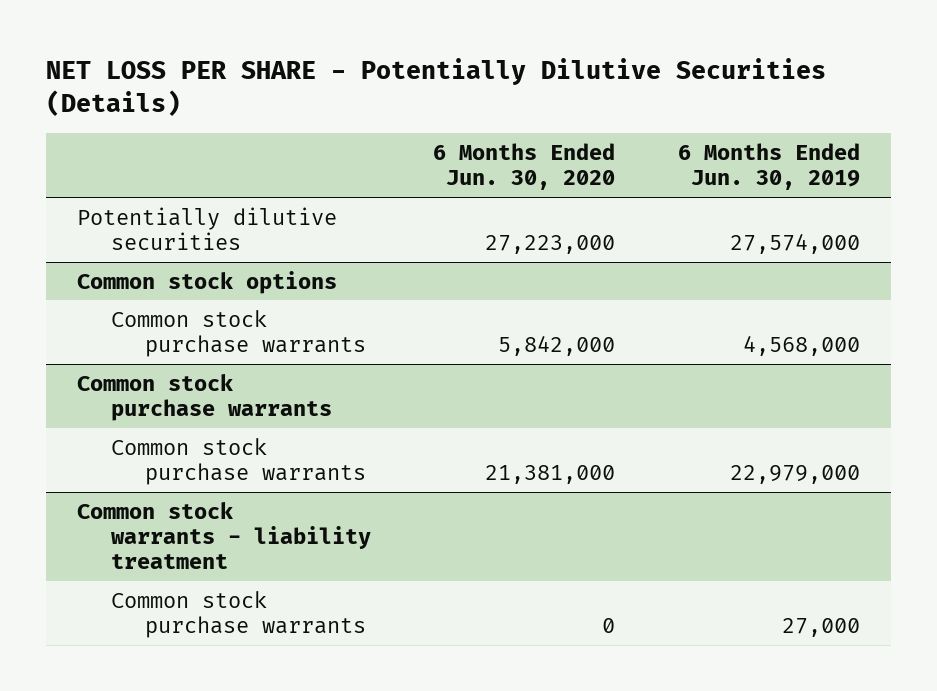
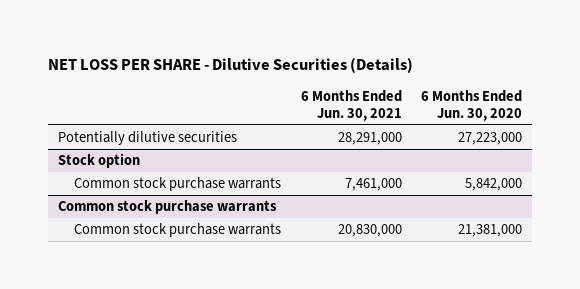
[46,58,827,117] NET LOSS PER SHARE - Potentially Dilutive Securities (Details) -> [48,57,414,74] NET LOSS PER SHARE - Dilutive Securities (Details)
[677,143,860,191] 6 Months Ended Jun. 30, 2019 -> none
none -> [300,90,402,122] 6 Months Ended Jun. 30, 2021
[77,270,338,294] Common stock options -> [57,153,140,169] Stock option
[77,501,372,570] Common stock warrants - liability treatment -> none
[111,590,366,638] Common stock purchase warrants -> none

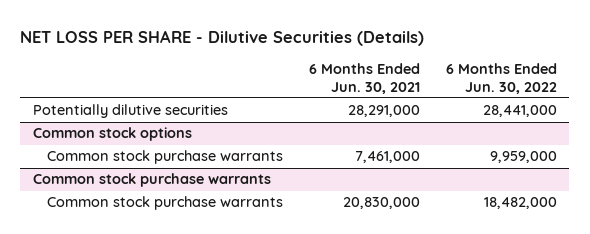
[421,90,523,122] 6 Months Ended Jun. 30, 2020 -> none
none -> [445,62,557,94] 6 Months Ended Jun. 30, 2022
[57,153,140,169] Stock option -> [33,127,193,142] Common stock options

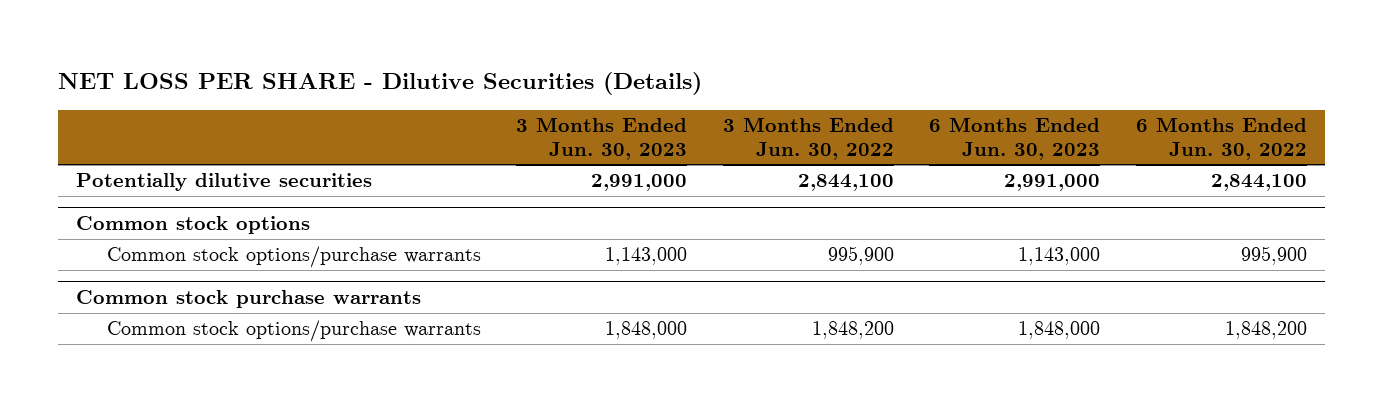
[309,62,421,94] 6 Months Ended Jun. 30, 2021 -> none
none -> [516,117,688,160] 3 Months Ended Jun. 30, 2023
none -> [722,117,894,160] 3 Months Ended Jun. 30, 2022
none -> [929,117,1101,160] 6 Months Ended Jun. 30, 2023
[482,105,557,118] 28,441,000 -> [1210,174,1307,192] 2,844,100
[47,150,284,165] Common stock purchase warrants -> [106,246,481,269] Common stock options/purchase warrants
[489,151,557,164] 9,959,000 -> [1240,246,1307,266] 995,900
[47,196,284,211] Common stock purchase warrants -> [106,320,481,343] Common stock options/purchase warrants
[483,197,557,210] 18,482,000 -> [1224,321,1307,340] 1,848,200

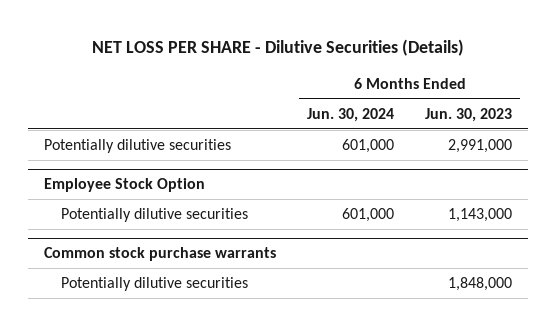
[516,117,688,160] 3 Months Ended Jun. 30, 2023 -> none
[722,117,894,160] 3 Months Ended Jun. 30, 2022 -> none
[1135,117,1307,160] 6 Months Ended Jun. 30, 2022 -> none
none -> [307,107,395,122] Jun. 30, 2024
[75,216,310,235] Common stock options -> [44,178,206,193] Employee Stock Option
[106,246,481,269] Common stock options/purchase warrants -> [61,208,249,223] Potentially dilutive securities
[106,320,481,343] Common stock options/purchase warrants -> [61,277,249,292] Potentially dilutive securities

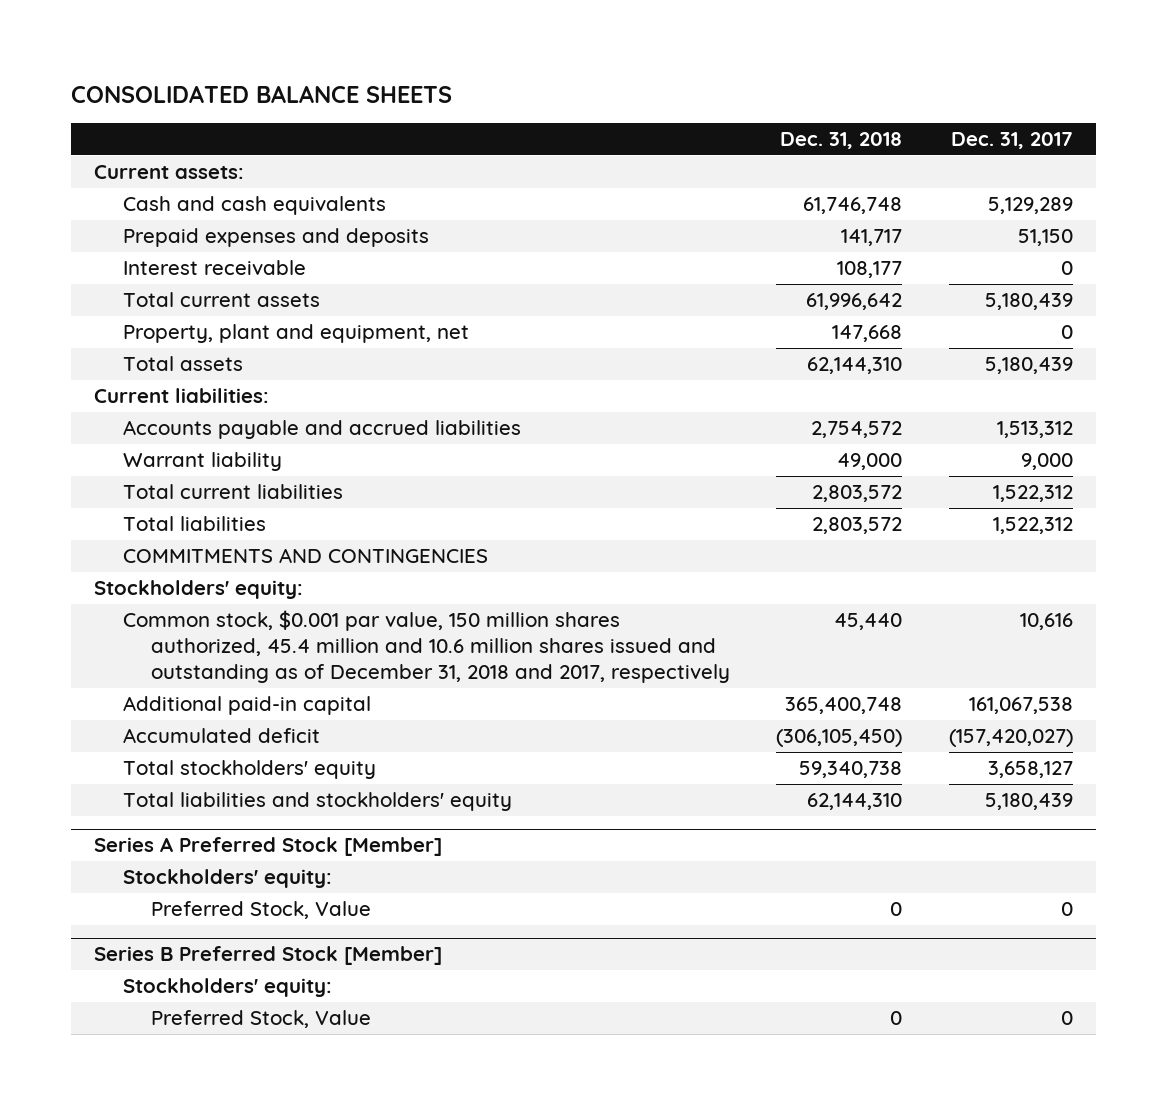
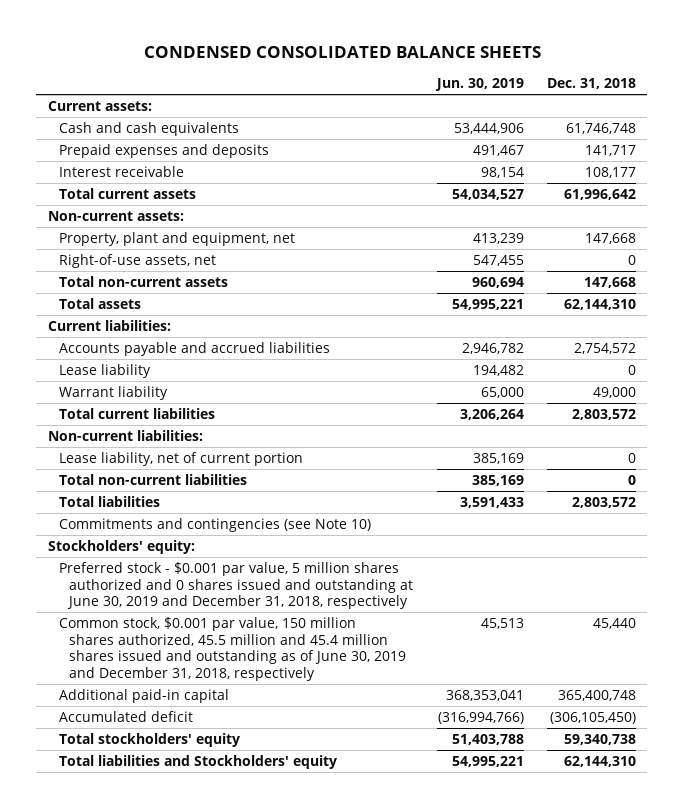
[70,84,452,103] CONSOLIDATED BALANCE SHEETS -> [143,46,541,59] CONDENSED CONSOLIDATED BALANCE SHEETS
[950,132,1073,150] Dec. 31, 2017 -> none
none -> [434,78,524,92] Jun. 30, 2019
none -> [47,211,184,222] Non-current assets:
none -> [58,254,216,269] Right-of-use assets, net
none -> [58,276,228,288] Total non-current assets
none -> [58,364,151,379] Lease liability
none -> [47,430,203,442] Non-current liabilities:
none -> [58,452,303,467] Lease liability, net of current portion
none -> [58,474,247,486] Total non-current liabilities
[122,548,488,564] COMMITMENTS AND CONTINGENCIES -> [58,518,371,533] Commitments and contingencies (see Note 10)
none -> [58,562,414,610] Preferred stock - $0.001 par value, 5 million shares authorized and 0 shares issued and outstanding at June 30, 2019 and December 31, 2018, respectively
[122,610,731,684] Common stock, $0.001 par value, 150 million shares authorized, 45.4 million and 10.6 million shares issued and outstanding as of December 31, 2018 and 2017, respectively -> [58,617,407,681] Common stock, $0.001 par value, 150 million shares authorized, 45.5 million and 45.4 million shares issued and outstanding as of June 30, 2019 and December 31, 2018, respectively
[93,837,442,857] Series A Preferred Stock [Member] -> none
[122,869,332,889] Stockholders' equity: -> none
[151,901,372,920] Preferred Stock, Value -> none
[93,946,442,966] Series B Preferred Stock [Member] -> none
[122,978,332,998] Stockholders' equity: -> none
[151,1010,372,1029] Preferred Stock, Value -> none
[122,792,512,812] Total liabilities and stockholders' equity -> [58,755,337,770] Total liabilities and Stockholders' equity

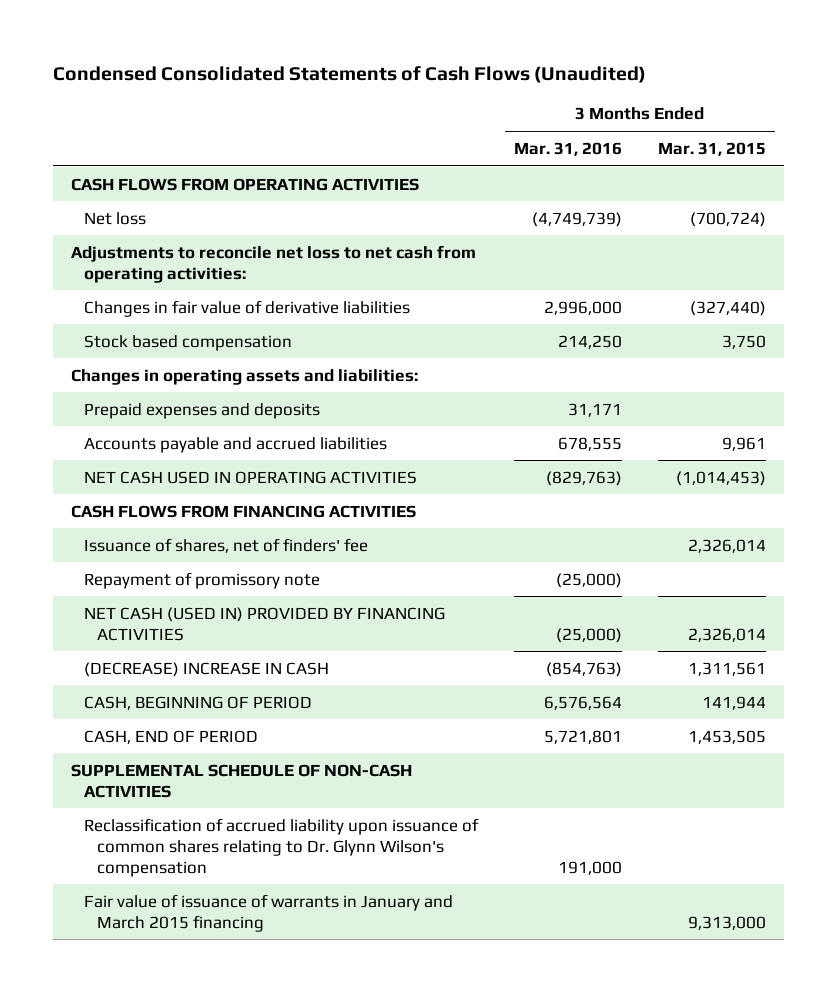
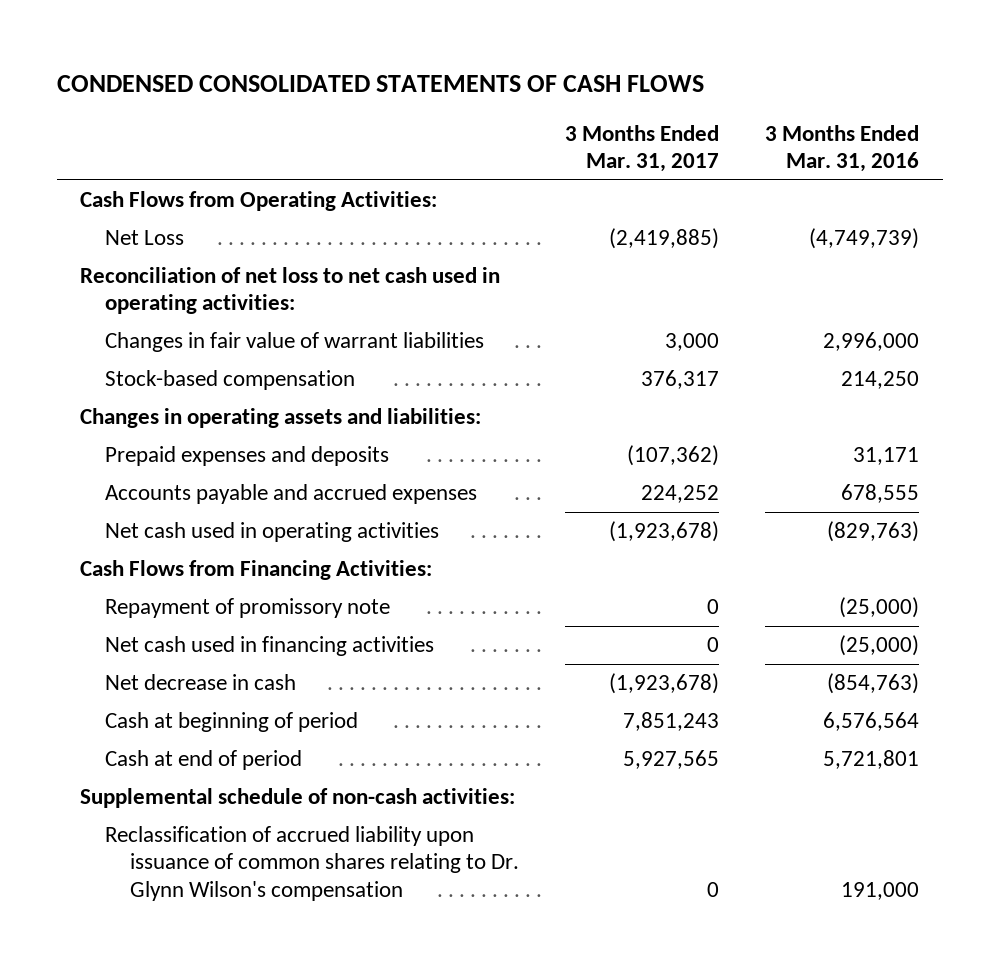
[53,65,647,83] Condensed Consolidated Statements of Cash Flows (Unaudited) -> [57,75,705,93] CONDENSED CONSOLIDATED STATEMENTS OF CASH FLOWS
[658,141,767,156] Mar. 31, 2015 -> none
none -> [565,124,720,172] 3 Months Ended Mar. 31, 2017
[71,177,420,191] CASH FLOWS FROM OPERATING ACTIVITIES -> [80,191,438,212] Cash Flows from Operating Activities:
[84,211,147,225] Net loss -> [105,230,185,246] Net Loss
[71,244,477,283] Adjustments to reconcile net loss to net cash from operating activities: -> [80,267,501,315] Reconciliation of net loss to net cash used in operating activities:
[84,299,411,317] Changes in fair value of derivative liabilities -> [105,332,485,353] Changes in fair value of warrant liabilities
[84,334,293,351] Stock based compensation -> [105,370,356,391] Stock-based compensation
[84,537,369,553] Issuance of shares, net of finders' fee -> none
[84,436,388,453] Accounts payable and accrued liabilities -> [105,484,478,505] Accounts payable and accrued expenses
[84,470,418,484] NET CASH USED IN OPERATING ACTIVITIES -> [105,522,440,543] Net cash used in operating activities
[71,504,417,518] CASH FLOWS FROM FINANCING ACTIVITIES -> [80,560,433,581] Cash Flows from Financing Activities:
[84,606,446,641] NET CASH (USED IN) PROVIDED BY FINANCING ACTIVITIES -> [105,636,435,657] Net cash used in financing activities
[84,661,330,677] (DECREASE) INCREASE IN CASH -> [105,674,297,691] Net decrease in cash
[84,695,313,710] CASH, BEGINNING OF PERIOD -> [105,712,359,733] Cash at beginning of period
[84,729,259,744] CASH, END OF PERIOD -> [105,750,303,771] Cash at end of period
[71,763,413,798] SUPPLEMENTAL SCHEDULE OF NON-CASH ACTIVITIES -> [80,788,516,809] Supplemental schedule of non-cash activities:
[84,893,454,932] Fair value of issuance of warrants in January and March 2015 financing -> none

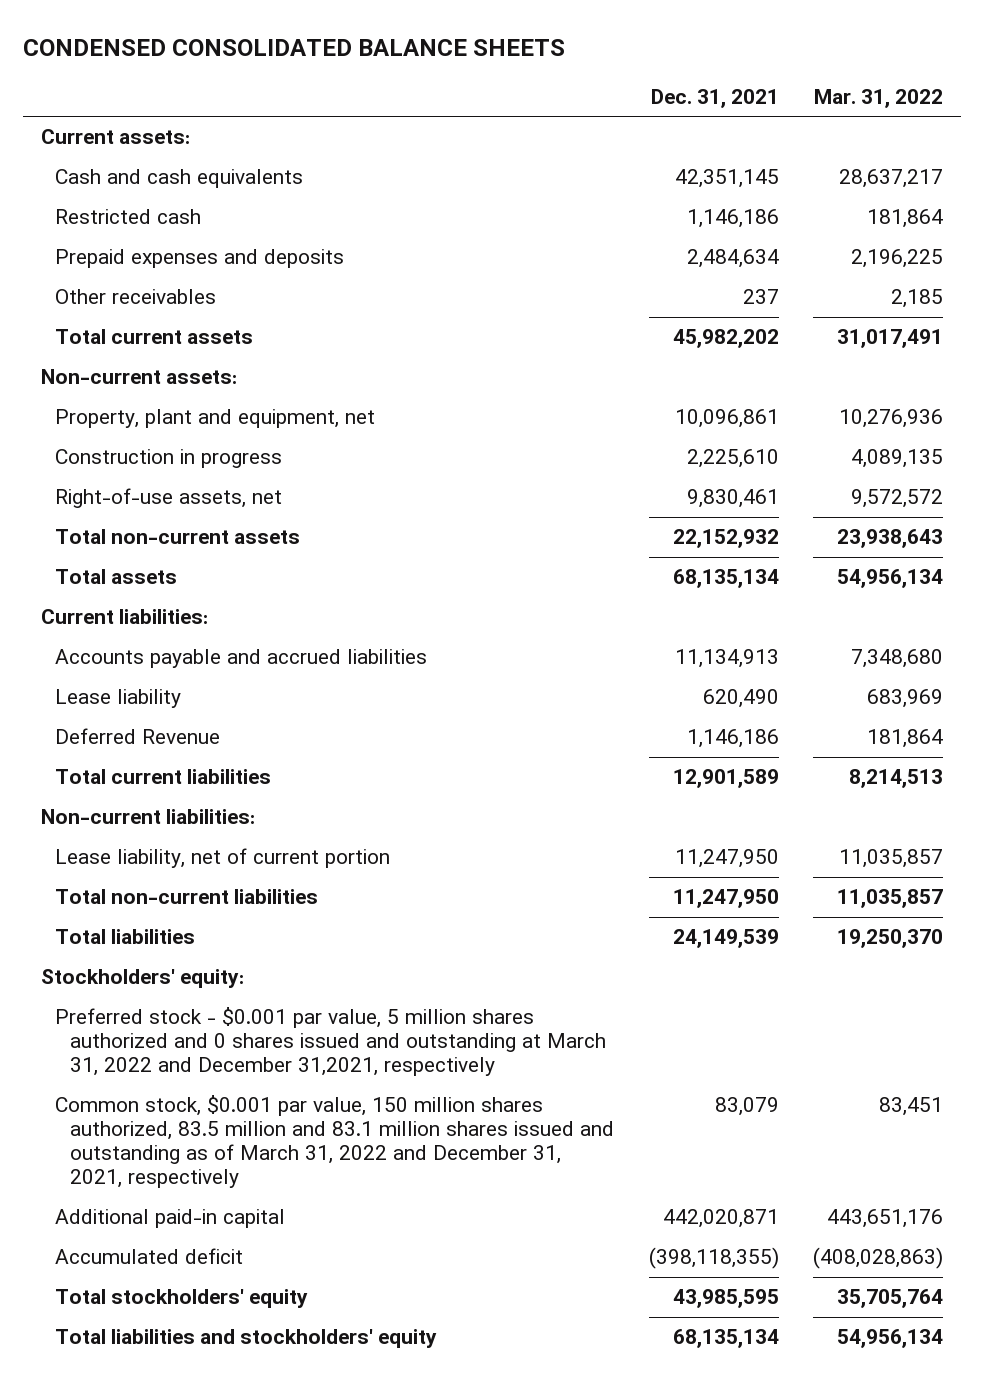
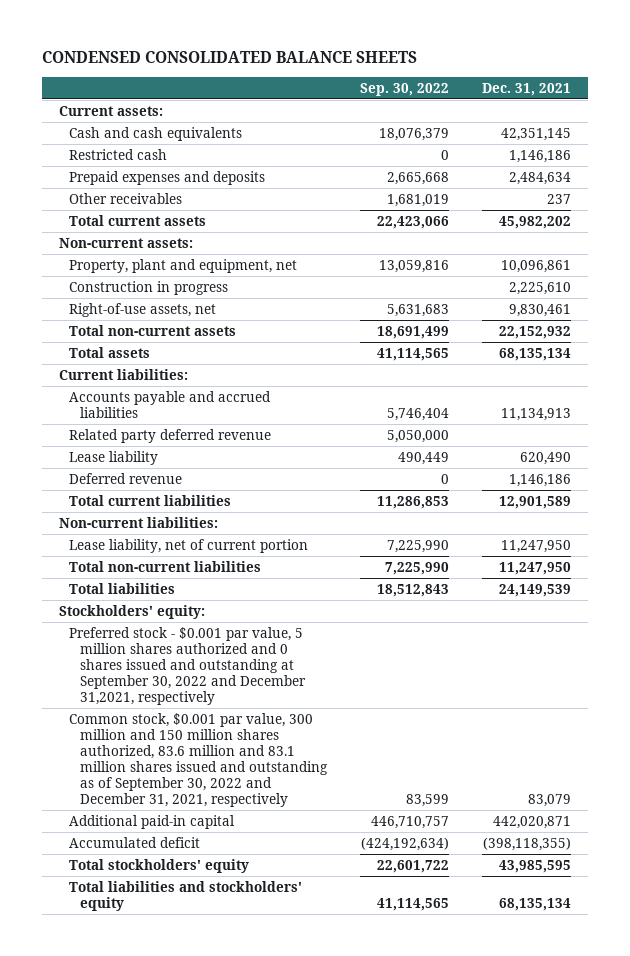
[814,88,944,108] Mar. 31, 2022 -> none
none -> [360,82,450,96] Sep. 30, 2022
none -> [69,428,272,443] Related party deferred revenue
[55,728,221,745] Deferred Revenue -> [69,472,183,484] Deferred revenue
[55,1007,607,1077] Preferred stock - $0.001 par value, 5 million shares authorized and 0 shares issued and outstanding at March 31, 2022 and December 31,2021, respectively -> [69,626,306,705] Preferred stock - $0.001 par value, 5 million shares authorized and 0 shares issued and outstanding at September 30, 2022 and December 31,2021, respectively
[55,1095,615,1189] Common stock, $0.001 par value, 150 million shares authorized, 83.5 million and 83.1 million shares issued and outstanding as of March 31, 2022 and December 31, 2021, respectively -> [69,712,328,807] Common stock, $0.001 par value, 300 million and 150 million shares authorized, 83.6 million and 83.1 million shares issued and outstanding as of September 30, 2022 and December 31, 2021, respectively

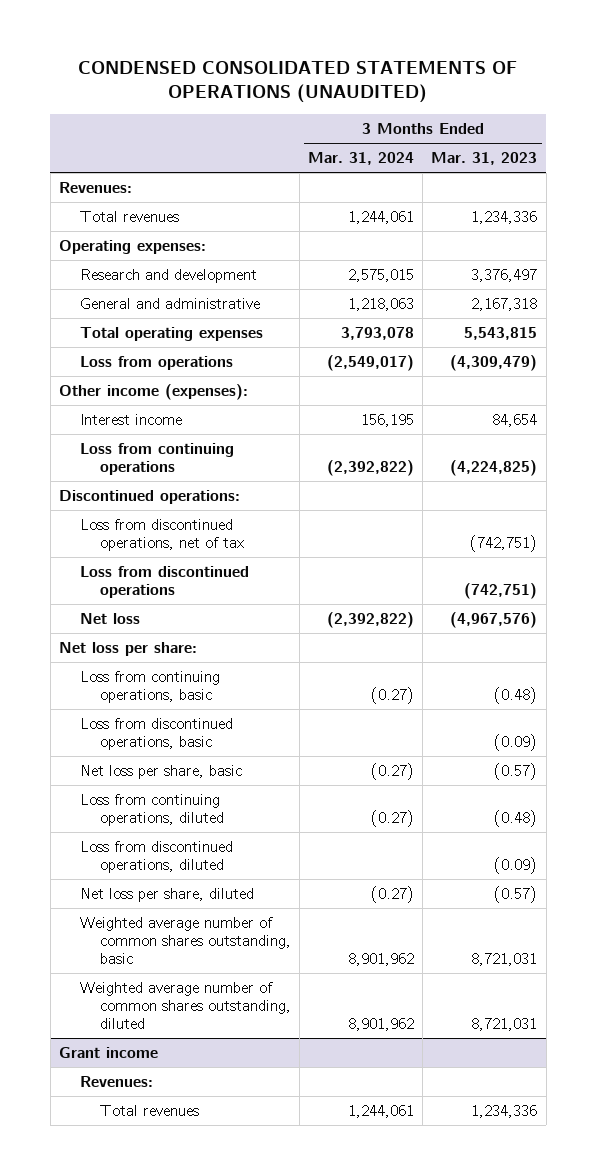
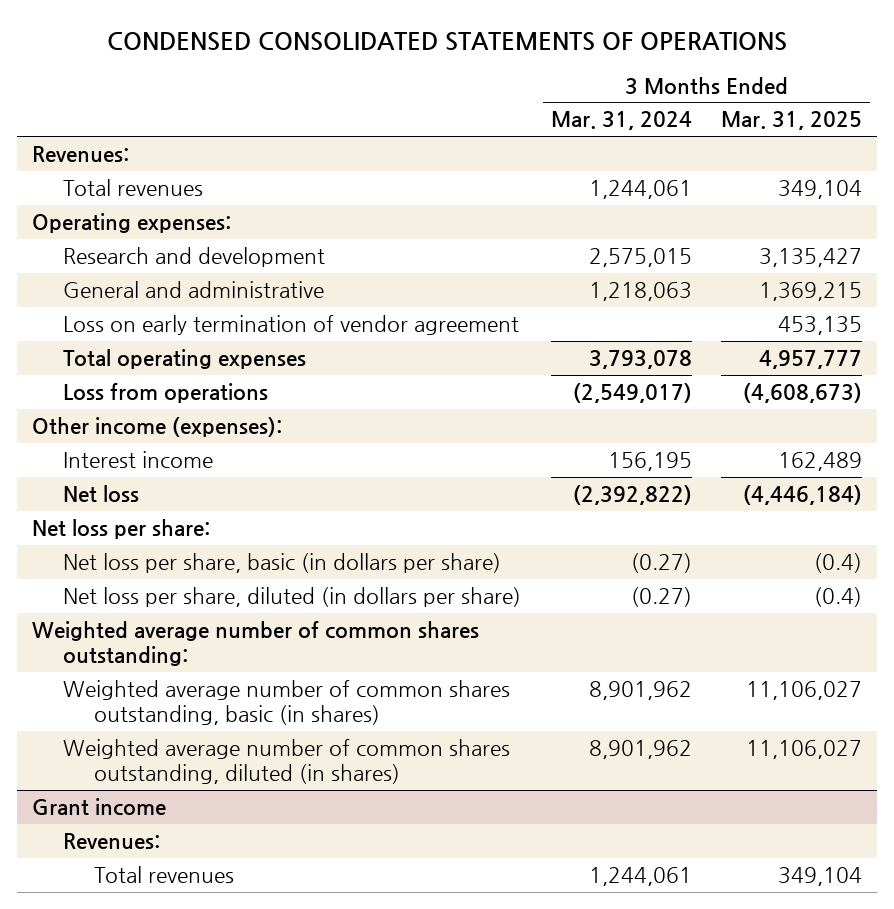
[78,61,518,104] CONDENSED CONSOLIDATED STATEMENTS OF OPERATIONS (UNAUDITED) -> [107,31,788,51] CONDENSED CONSOLIDATED STATEMENTS OF OPERATIONS
[431,152,538,166] Mar. 31, 2023 -> none
none -> [721,111,863,131] Mar. 31, 2025
none -> [62,314,519,335] Loss on early termination of vendor agreement
[79,443,234,475] Loss from continuing operations -> none
[58,490,240,505] Discontinued operations: -> none
[79,519,245,551] Loss from discontinued operations, net of tax -> none
[79,566,249,598] Loss from discontinued operations -> none
[79,671,220,703] Loss from continuing operations, basic -> none
[79,718,233,750] Loss from discontinued operations, basic -> none
[79,794,225,826] Loss from continuing operations, diluted -> none
[79,841,233,873] Loss from discontinued operations, diluted -> none
[79,765,242,780] Net loss per share, basic -> [62,552,501,573] Net loss per share, basic (in dollars per share)
[79,888,254,903] Net loss per share, diluted -> [62,586,521,607] Net loss per share, diluted (in dollars per share)
none -> [31,620,479,667] Weighted average number of common shares outstanding:
[79,917,292,964] Weighted average number of common shares outstanding, basic -> [62,679,510,726] Weighted average number of common shares outstanding, basic (in shares)
[79,982,292,1029] Weighted average number of common shares outstanding, diluted -> [62,738,510,785] Weighted average number of common shares outstanding, diluted (in shares)

